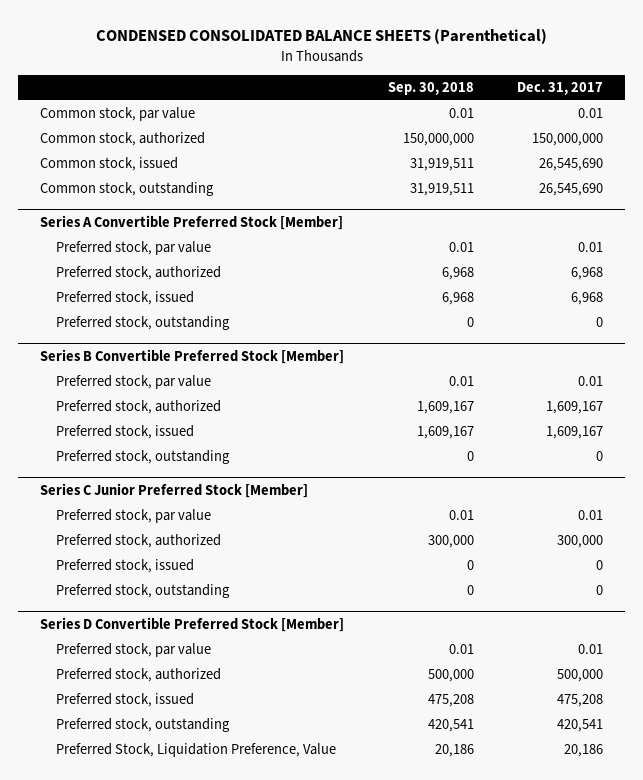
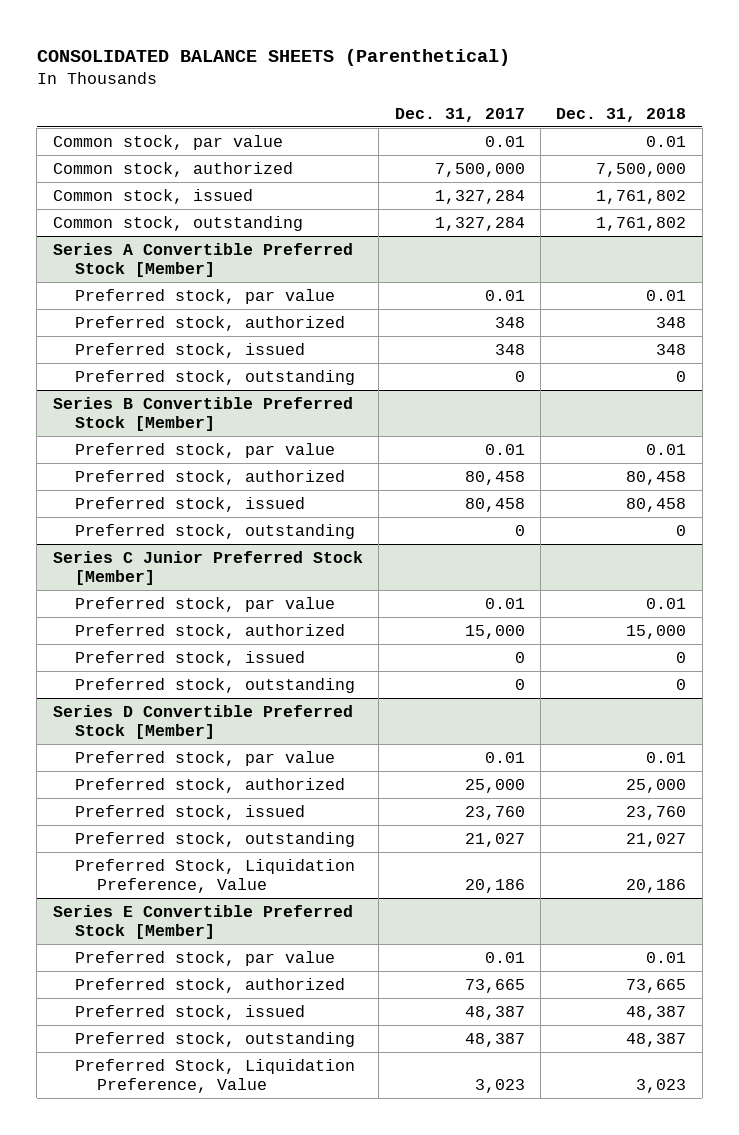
[95,28,547,45] CONDENSED CONSOLIDATED BALANCE SHEETS (Parenthetical) -> [36,48,510,66] CONSOLIDATED BALANCE SHEETS (Parenthetical)
[387,82,474,96] Sep. 30, 2018 -> none
none -> [556,107,687,122] Dec. 31, 2018
[531,133,603,147] 150,000,000 -> [434,162,525,177] 7,500,000
[538,158,603,172] 26,545,690 -> [434,189,525,204] 1,327,284
[538,183,603,197] 26,545,690 -> [434,216,525,231] 1,327,284
[570,267,603,281] 6,968 -> [494,316,525,328] 348
[570,292,603,306] 6,968 -> [494,343,525,355] 348
[545,401,603,415] 1,609,167 -> [464,470,525,485] 80,458
[545,426,603,440] 1,609,167 -> [464,497,525,512] 80,458
[556,535,603,549] 300,000 -> [464,624,525,639] 15,000
[556,669,603,683] 500,000 -> [464,778,525,793] 25,000
[556,694,603,708] 475,208 -> [464,805,525,820] 23,760
[556,719,603,733] 420,541 -> [464,832,525,847] 21,027
none -> [52,904,353,939] Series E Convertible Preferred Stock [Member]
none -> [75,950,336,966] Preferred stock, par value
none -> [75,977,346,993] Preferred stock, authorized
none -> [75,1004,306,1020] Preferred stock, issued
none -> [75,1031,356,1047] Preferred stock, outstanding
none -> [75,1058,356,1093] Preferred Stock, Liquidation Preference, Value

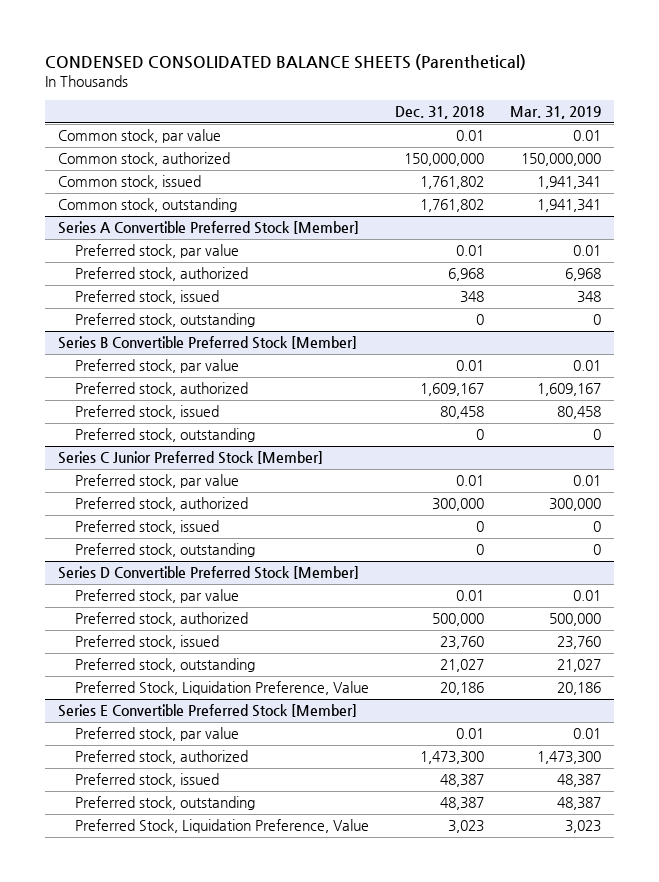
[36,48,510,66] CONSOLIDATED BALANCE SHEETS (Parenthetical) -> [45,53,527,70] CONDENSED CONSOLIDATED BALANCE SHEETS (Parenthetical)
[394,107,525,122] Dec. 31, 2017 -> none
none -> [509,106,601,120] Mar. 31, 2019
[596,162,687,177] 7,500,000 -> [404,153,485,167] 150,000,000
[656,316,687,328] 348 -> [448,268,485,282] 6,968
[626,470,687,485] 80,458 -> [420,383,485,397] 1,609,167
[626,624,687,639] 15,000 -> [432,498,485,512] 300,000
[626,778,687,793] 25,000 -> [432,613,485,627] 500,000
[626,978,687,993] 73,665 -> [420,751,485,765] 1,473,300

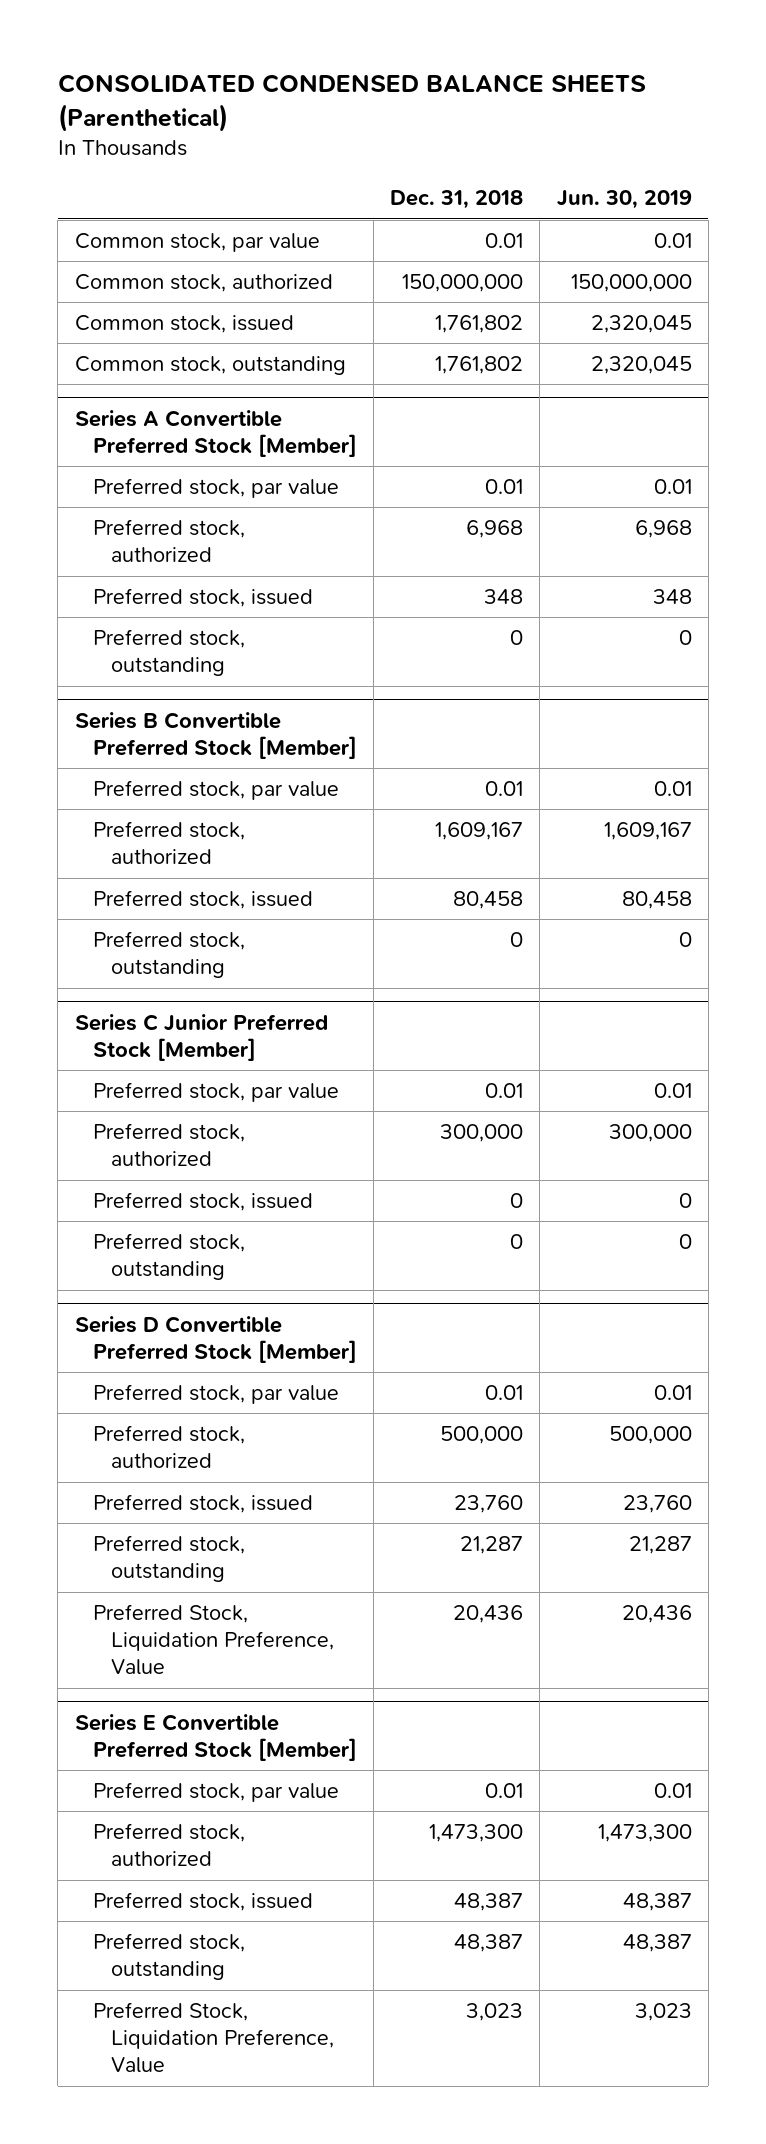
[45,53,527,70] CONDENSED CONSOLIDATED BALANCE SHEETS (Parenthetical) -> [57,73,646,132] CONSOLIDATED CONDENSED BALANCE SHEETS (Parenthetical)
[509,106,601,120] Mar. 31, 2019 -> none
none -> [556,190,692,210] Jun. 30, 2019
[440,659,485,673] 21,027 -> [460,1536,524,1555] 21,287
[440,682,485,696] 20,186 -> [453,1605,524,1624] 20,436

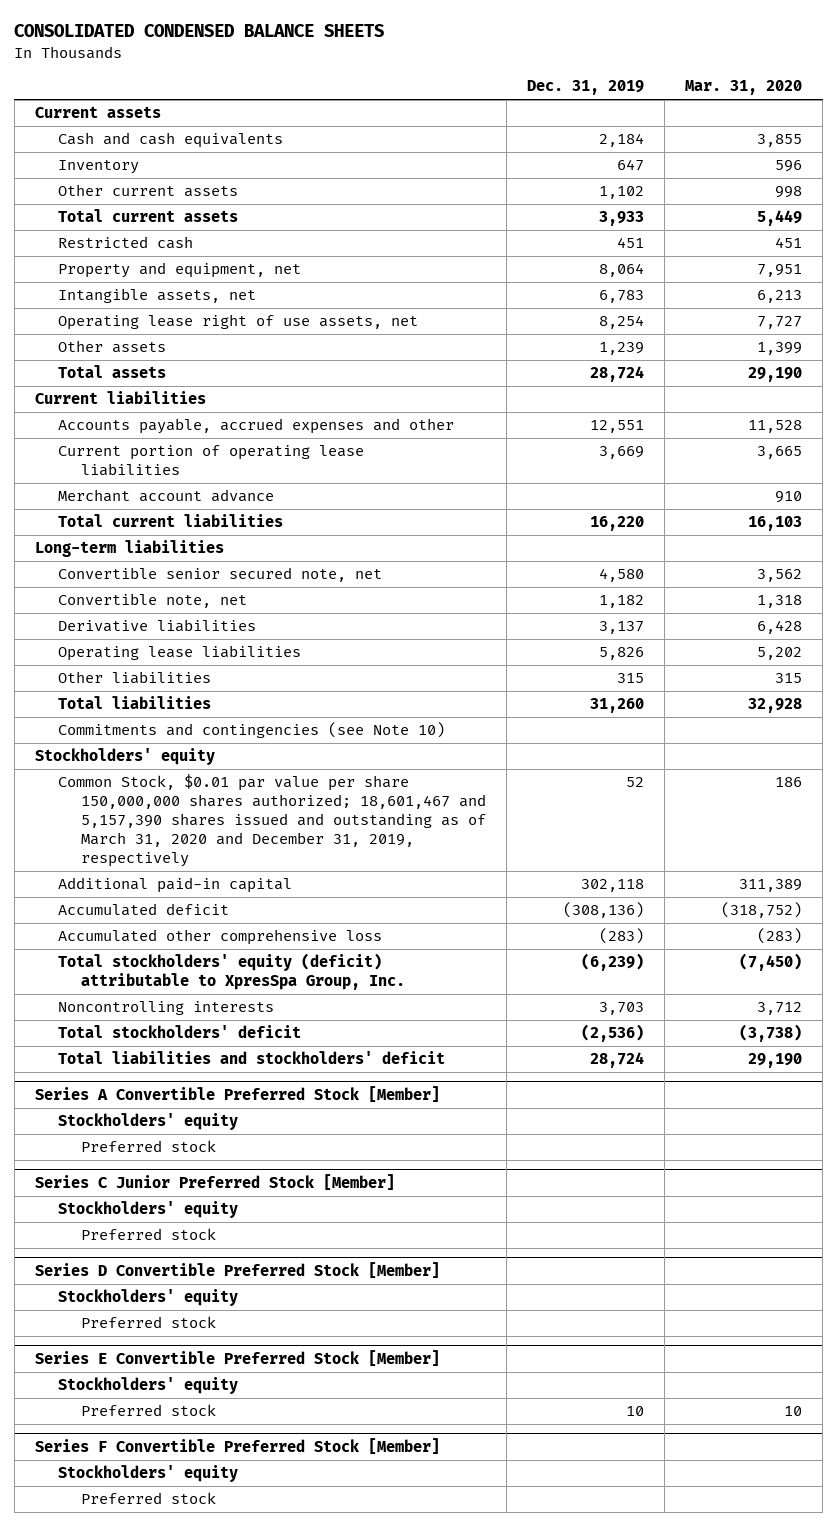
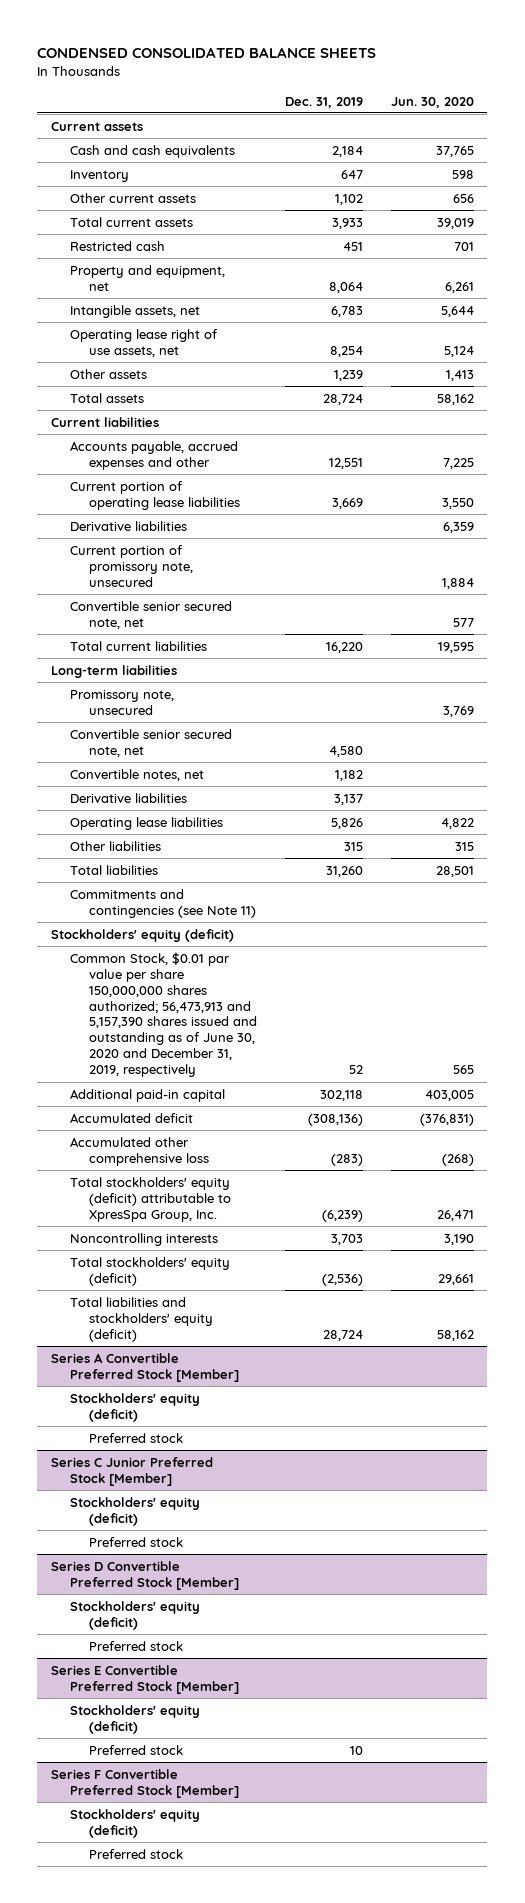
[14,24,385,38] CONSOLIDATED CONDENSED BALANCE SHEETS -> [37,46,377,58] CONDENSED CONSOLIDATED BALANCE SHEETS
[685,80,803,96] Mar. 31, 2020 -> none
none -> [390,96,474,108] Jun. 30, 2020
[58,489,275,503] Merchant account advance -> none
none -> [70,520,188,531] Derivative liabilities
none -> [70,544,194,587] Current portion of promissory note, unsecured
none -> [70,600,233,629] Convertible senior secured note, net
none -> [70,689,175,715] Promissory note, unsecured
[58,593,248,609] Convertible note, net -> [70,768,205,781] Convertible notes, net
[58,722,446,739] Commitments and contingencies (see Note 10) -> [70,888,257,918] Commitments and contingencies (see Note 11)
[34,748,215,766] Stockholders' equity -> [51,928,235,942] Stockholders' equity (deficit)
[58,774,487,867] Common Stock, $0.01 par value per share 150,000,000 shares authorized; 18,601,467 and 5,157,390 shares issued and outstanding as of March 31, 2020 and December 31, 2019, respectively -> [70,951,258,1078] Common Stock, $0.01 par value per share 150,000,000 shares authorized; 56,473,913 and 5,157,390 shares issued and outstanding as of June 30, 2020 and December 31, 2019, respectively
[58,1025,302,1039] Total stockholders' deficit -> [70,1256,231,1286] Total stockholders' equity (deficit)
[58,1051,446,1065] Total liabilities and stockholders' deficit -> [70,1296,214,1342] Total liabilities and stockholders' equity (deficit)
[58,1113,239,1131] Stockholders' equity -> [70,1392,201,1422] Stockholders' equity (deficit)
[58,1201,239,1219] Stockholders' equity -> [70,1496,201,1526] Stockholders' equity (deficit)
[58,1289,239,1307] Stockholders' equity -> [70,1600,201,1630] Stockholders' equity (deficit)
[58,1377,239,1395] Stockholders' equity -> [70,1704,201,1734] Stockholders' equity (deficit)
[58,1465,239,1483] Stockholders' equity -> [70,1808,201,1838] Stockholders' equity (deficit)

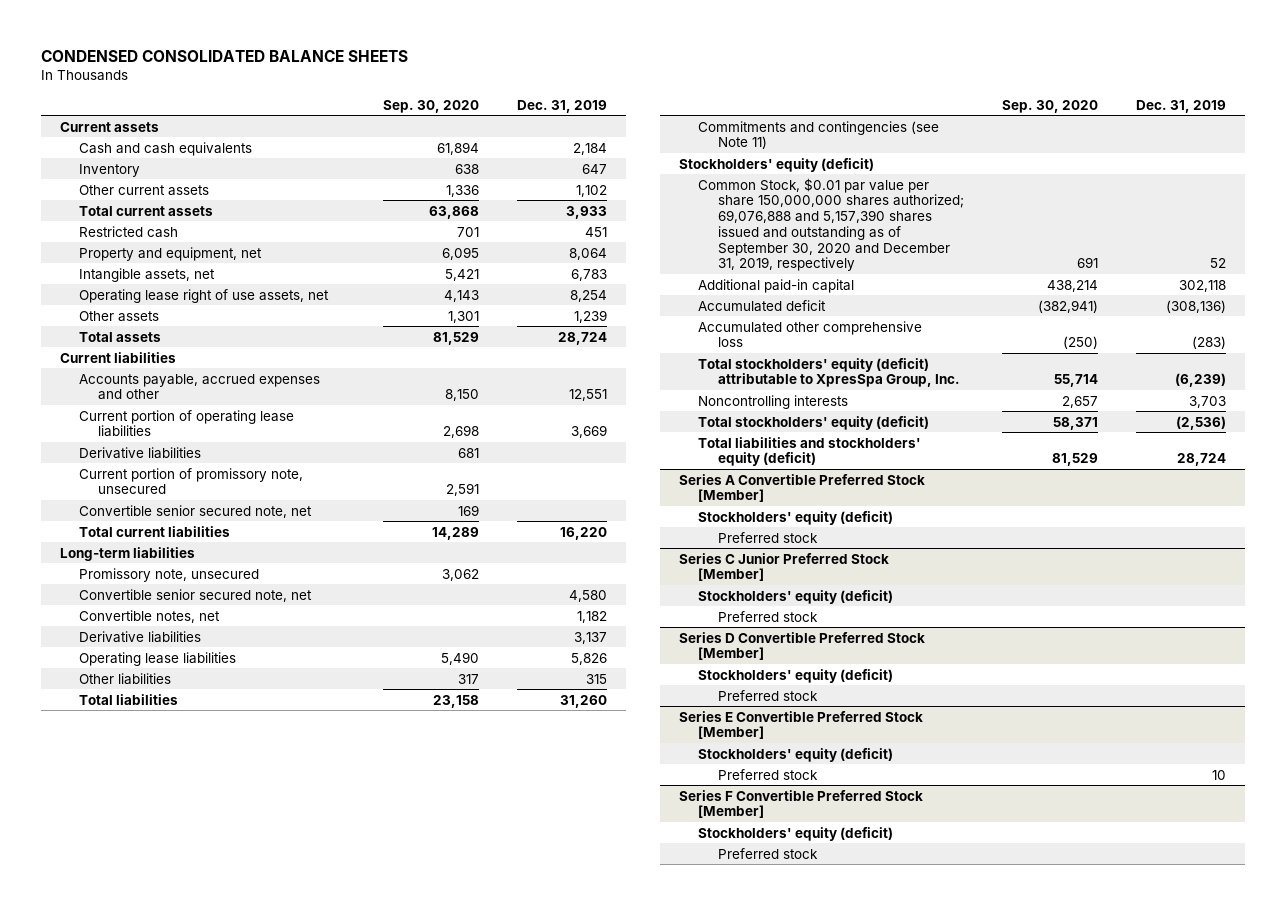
[390,96,474,108] Jun. 30, 2020 -> none
none -> [382,99,479,113] Sep. 30, 2020
[70,951,258,1078] Common Stock, $0.01 par value per share 150,000,000 shares authorized; 56,473,913 and 5,157,390 shares issued and outstanding as of June 30, 2020 and December 31, 2019, respectively -> [698,177,964,272] Common Stock, $0.01 par value per share 150,000,000 shares authorized; 69,076,888 and 5,157,390 shares issued and outstanding as of September 30, 2020 and December 31, 2019, respectively

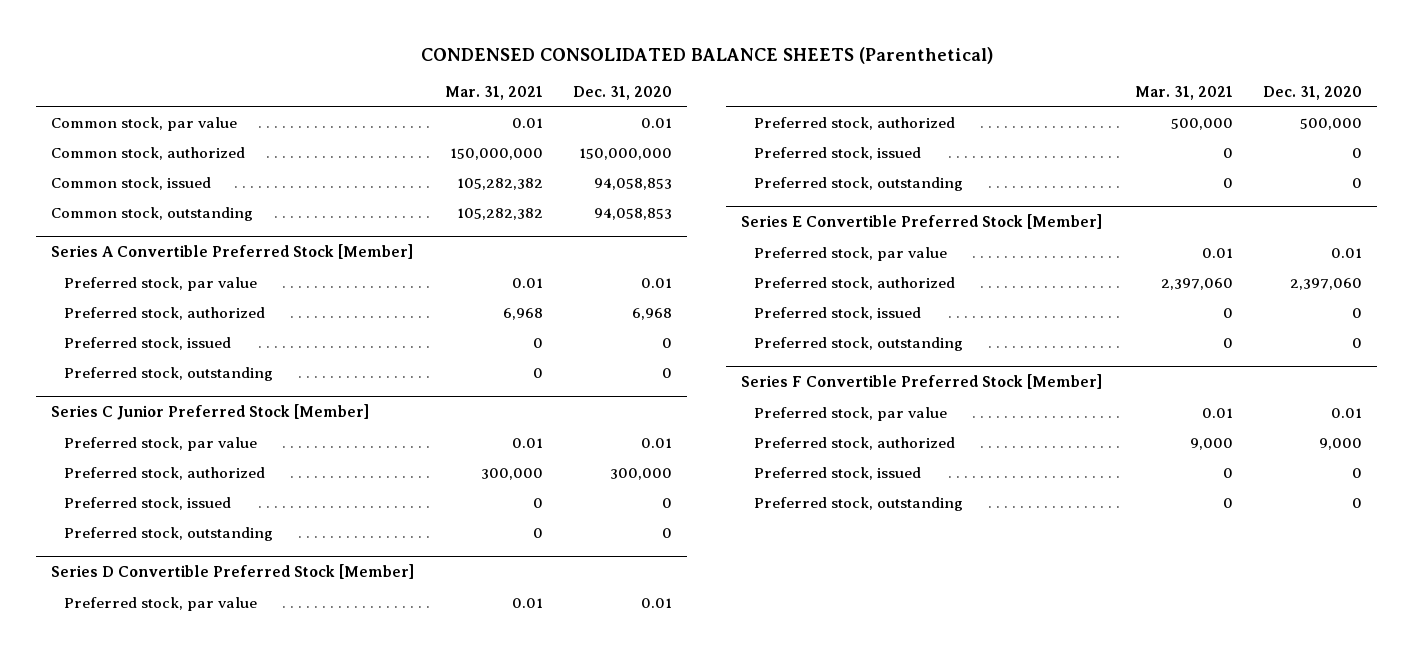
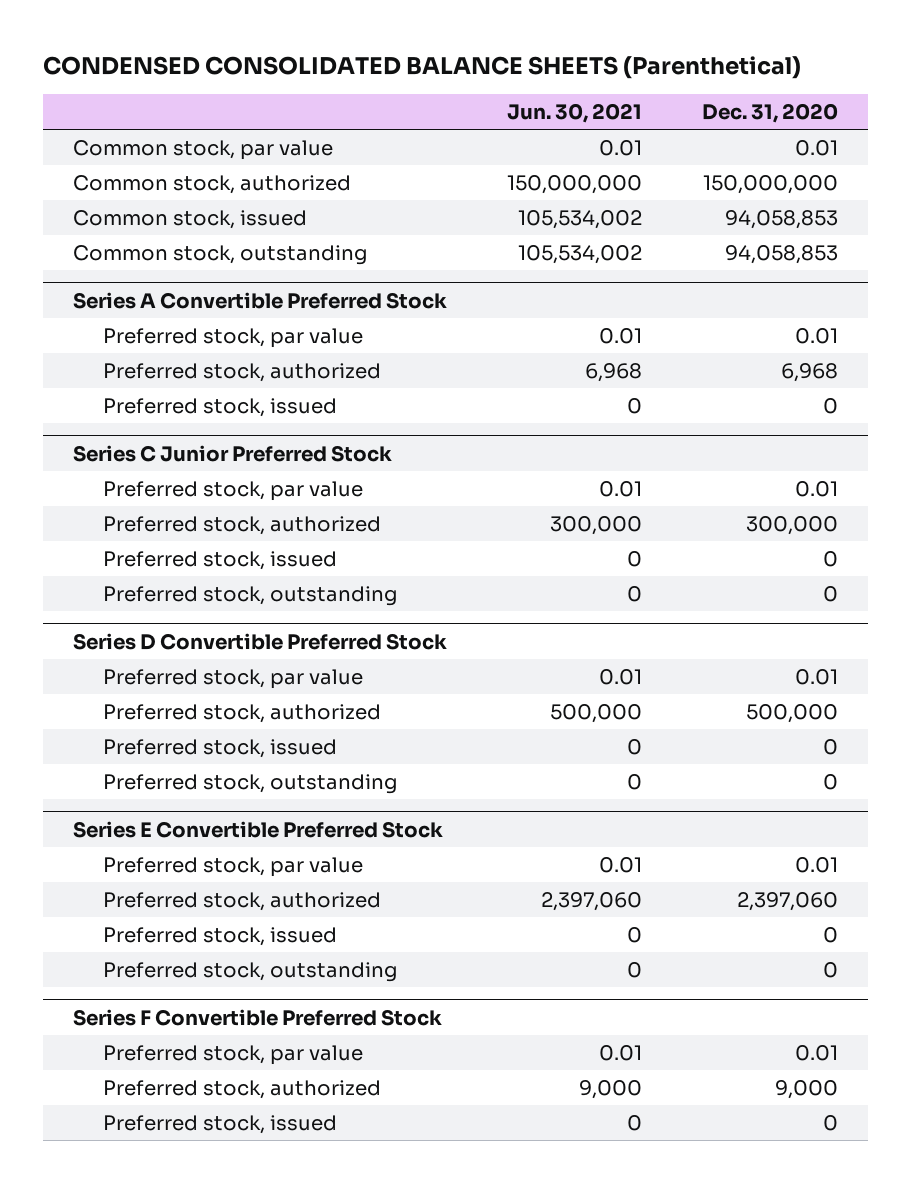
[444,85,543,100] Mar. 31, 2021 -> none
none -> [506,103,642,124] Jun. 30, 2021
[51,244,414,260] Series A Convertible Preferred Stock [Member] -> [72,291,447,309] Series A Convertible Preferred Stock
[63,366,273,381] Preferred stock, outstanding -> none
[51,404,370,421] Series C Junior Preferred Stock [Member] -> [72,444,392,462] Series C Junior Preferred Stock
[51,564,415,580] Series D Convertible Preferred Stock [Member] -> [72,632,447,650] Series D Convertible Preferred Stock
[741,214,1103,230] Series E Convertible Preferred Stock [Member] -> [72,820,443,838] Series E Convertible Preferred Stock
[741,374,1103,390] Series F Convertible Preferred Stock [Member] -> [72,1008,442,1026] Series F Convertible Preferred Stock
[754,496,964,511] Preferred stock, outstanding -> none

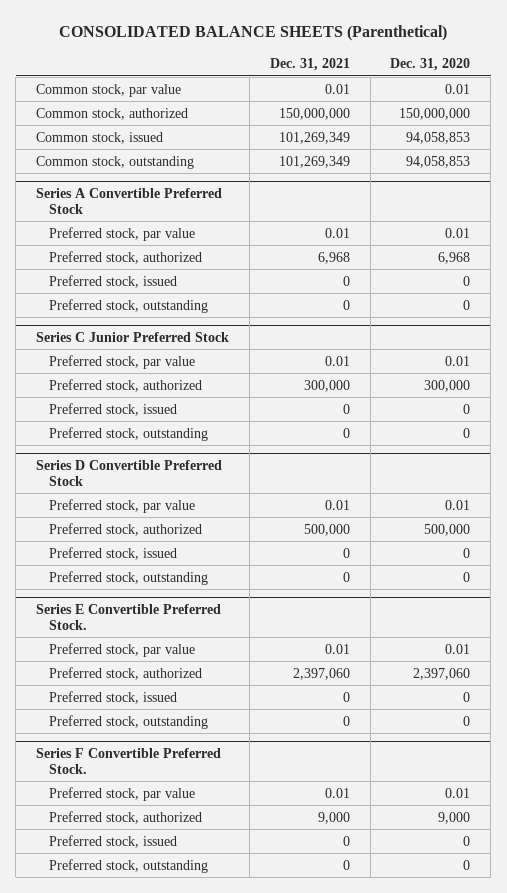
[42,55,801,79] CONDENSED CONSOLIDATED BALANCE SHEETS (Parenthetical) -> [59,25,448,42] CONSOLIDATED BALANCE SHEETS (Parenthetical)
[506,103,642,124] Jun. 30, 2021 -> none
none -> [269,57,350,71] Dec. 31, 2021
none -> [49,298,209,313] Preferred stock, outstanding
[72,820,443,838] Series E Convertible Preferred Stock -> [36,603,222,630] Series E Convertible Preferred Stock.
[72,1008,442,1026] Series F Convertible Preferred Stock -> [36,747,222,774] Series F Convertible Preferred Stock.
none -> [49,858,209,873] Preferred stock, outstanding

